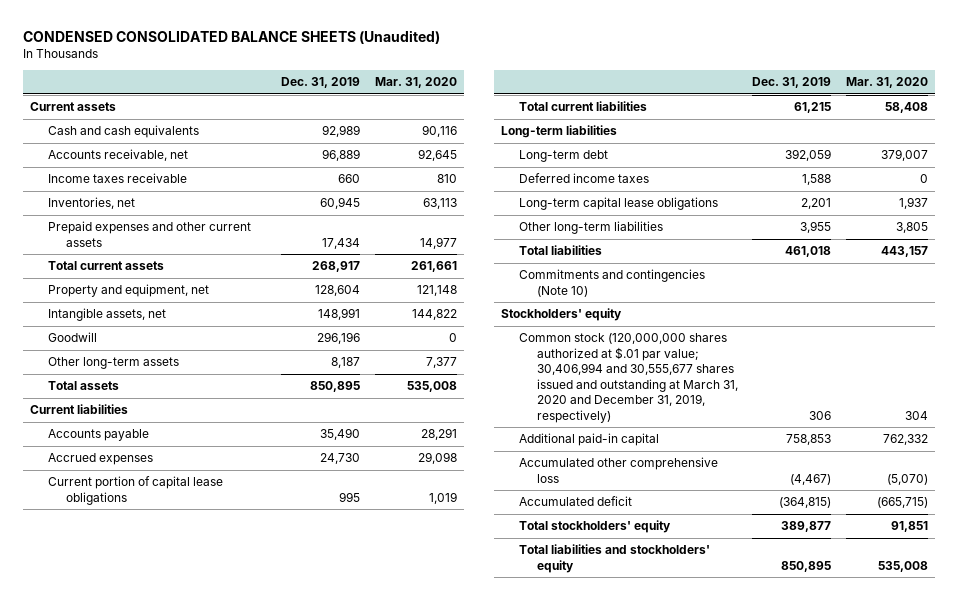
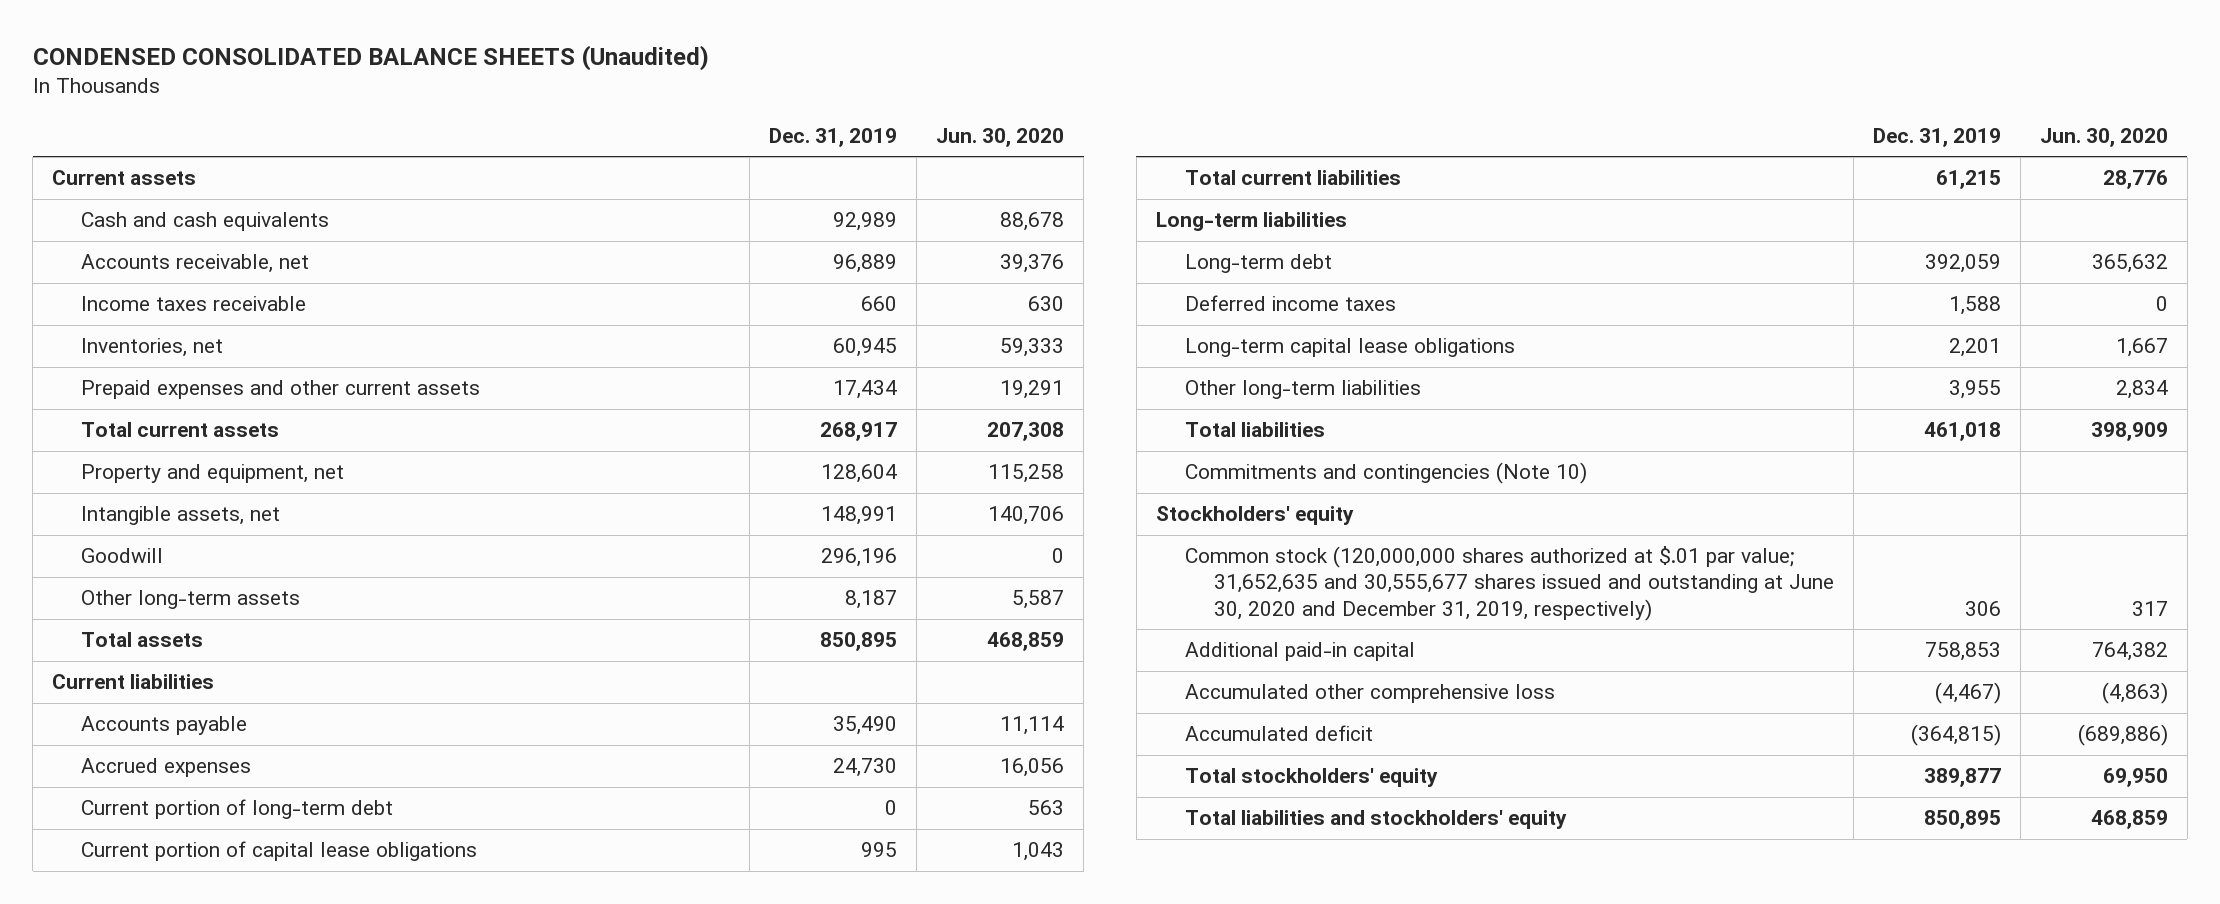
[374,77,457,89] Mar. 31, 2020 -> none
none -> [936,127,1065,147] Jun. 30, 2020
none -> [81,799,394,820] Current portion of long-term debt
[519,333,739,423] Common stock (120,000,000 shares authorized at $.01 par value; 30,406,994 and 30,555,677 shares issued and outstanding at March 31, 2020 and December 31, 2019, respectively) -> [1184,546,1834,621] Common stock (120,000,000 shares authorized at $.01 par value; 31,652,635 and 30,555,677 shares issued and outstanding at June 30, 2020 and December 31, 2019, respectively)

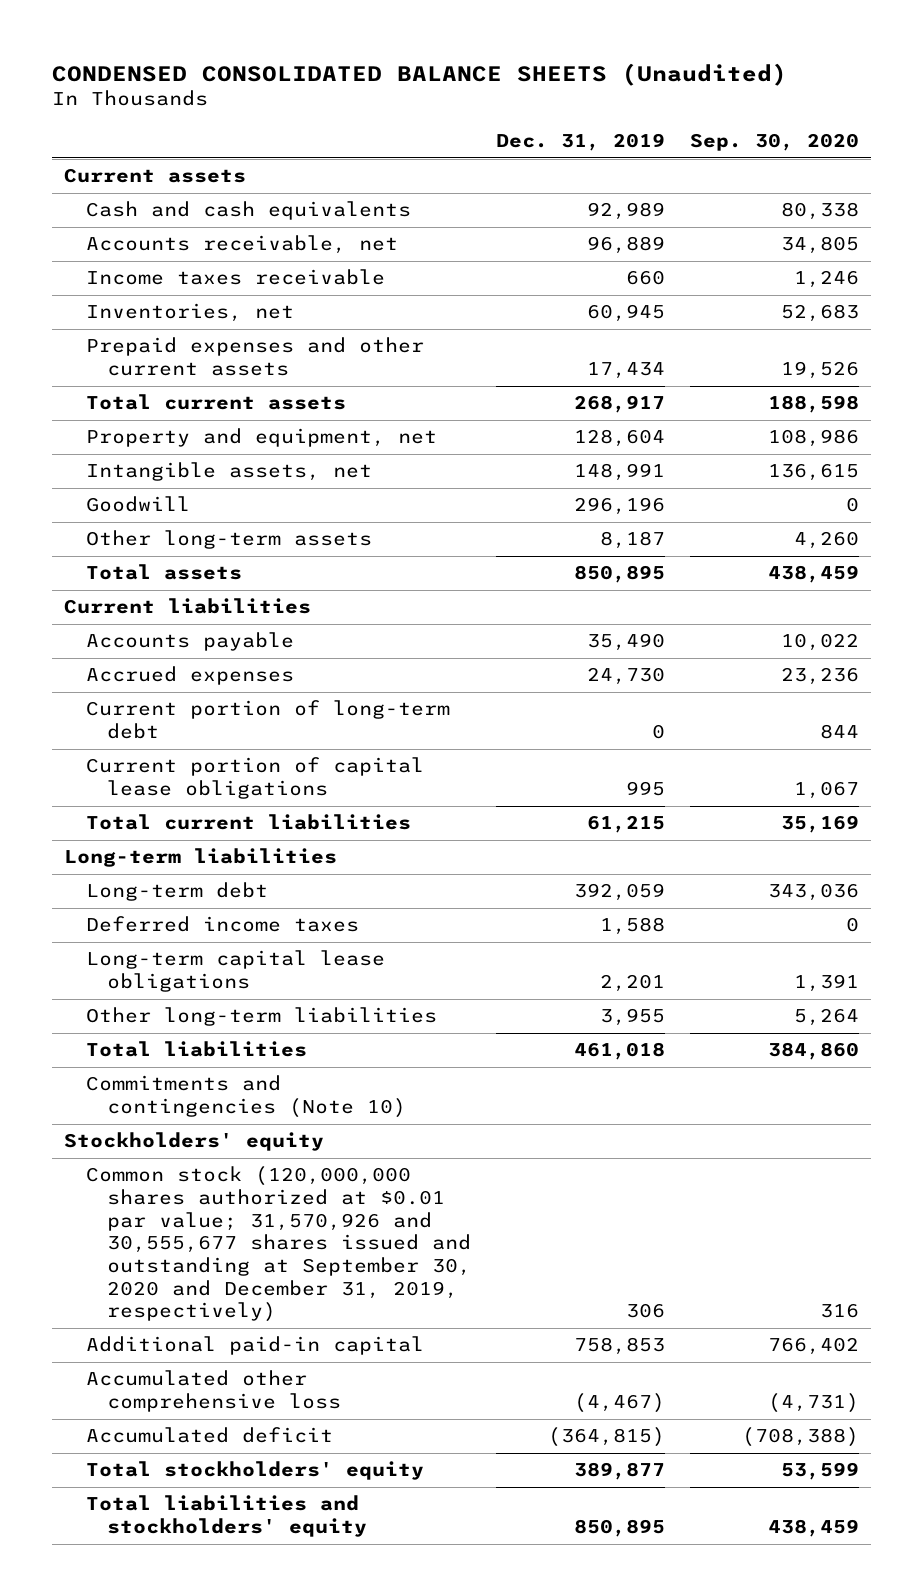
[936,127,1065,147] Jun. 30, 2020 -> none
none -> [689,133,859,152] Sep. 30, 2020
[1184,546,1834,621] Common stock (120,000,000 shares authorized at $.01 par value; 31,652,635 and 30,555,677 shares issued and outstanding at June 30, 2020 and December 31, 2019, respectively) -> [85,1166,471,1323] Common stock (120,000,000 shares authorized at $0.01 par value; 31,570,926 and 30,555,677 shares issued and outstanding at September 30, 2020 and December 31, 2019, respectively)

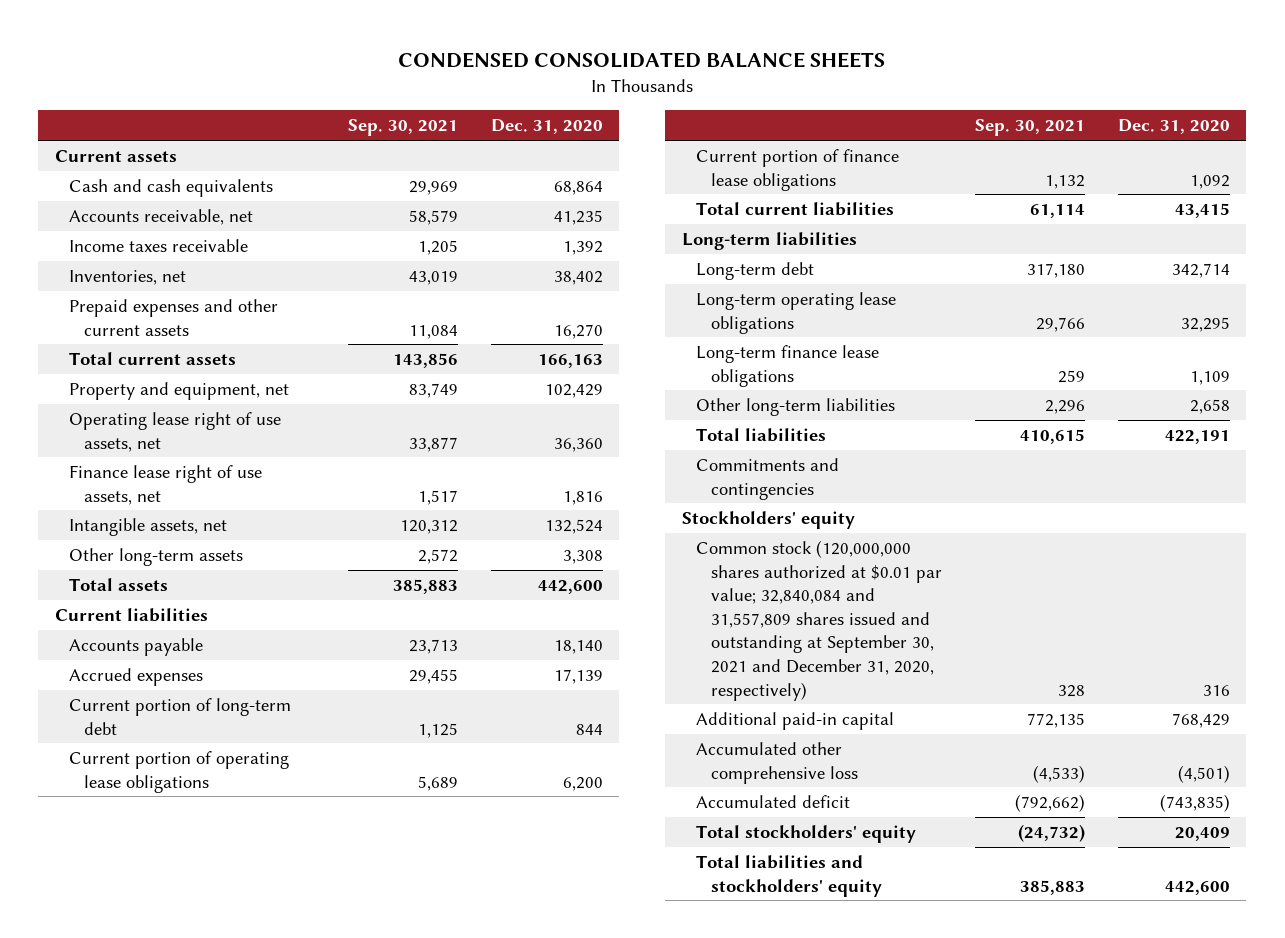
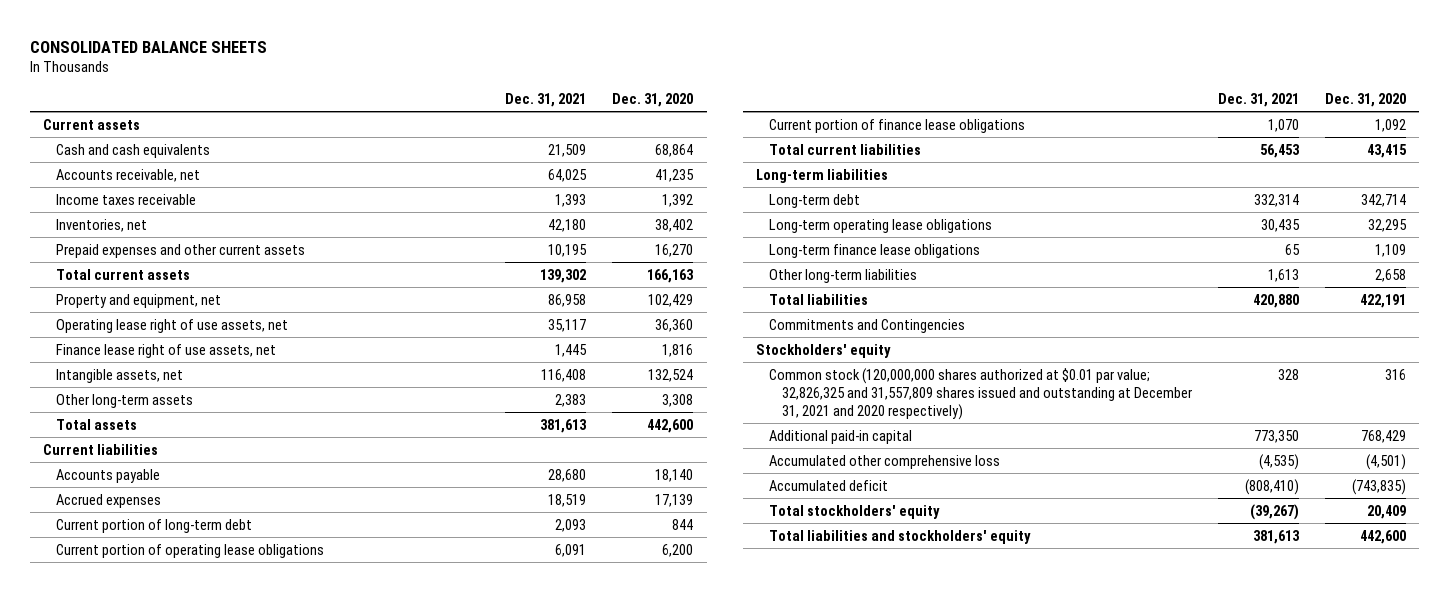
[398,51,886,68] CONDENSED CONSOLIDATED BALANCE SHEETS -> [30,40,268,53] CONSOLIDATED BALANCE SHEETS
[347,119,458,137] Sep. 30, 2021 -> none
none -> [505,93,587,108] Dec. 31, 2021
[696,457,840,500] Commitments and contingencies -> [768,318,965,333] Commitments and Contingencies
[696,539,942,701] Common stock (120,000,000 shares authorized at $0.01 par value; 32,840,084 and 31,557,809 shares issued and outstanding at September 30, 2021 and December 31, 2020, respectively) -> [768,367,1192,421] Common stock (120,000,000 shares authorized at $0.01 par value; 32,826,325 and 31,557,809 shares issued and outstanding at December 31, 2021 and 2020 respectively)

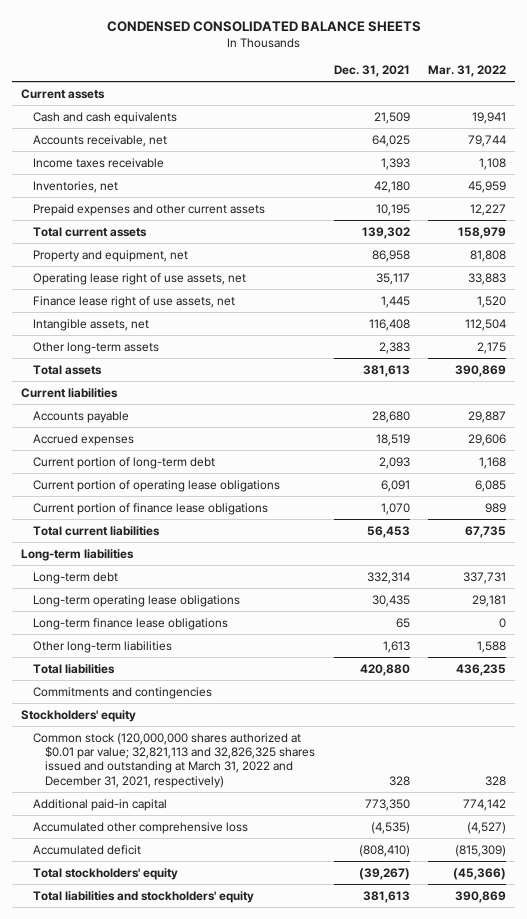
[30,40,268,53] CONSOLIDATED BALANCE SHEETS -> [106,20,421,32] CONDENSED CONSOLIDATED BALANCE SHEETS
[612,93,694,108] Dec. 31, 2020 -> none
none -> [427,65,506,78] Mar. 31, 2022
[768,318,965,333] Commitments and Contingencies -> [33,686,213,699] Commitments and contingencies
[768,367,1192,421] Common stock (120,000,000 shares authorized at $0.01 par value; 32,826,325 and 31,557,809 shares issued and outstanding at December 31, 2021 and 2020 respectively) -> [33,732,316,788] Common stock (120,000,000 shares authorized at $0.01 par value; 32,821,113 and 32,826,325 shares issued and outstanding at March 31, 2022 and December 31, 2021, respectively)

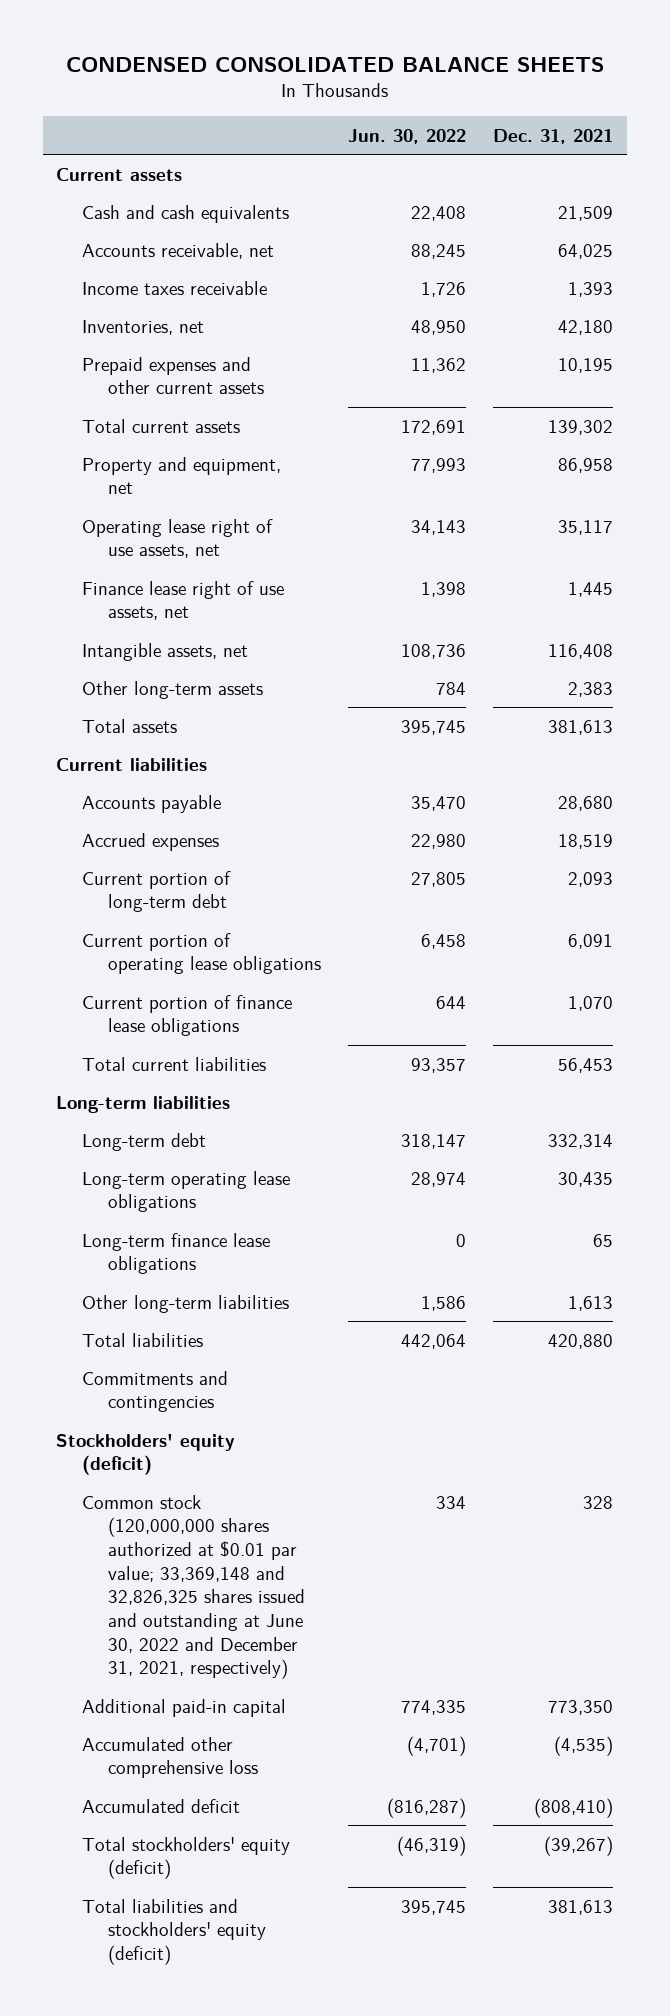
[427,65,506,78] Mar. 31, 2022 -> none
none -> [348,128,467,144] Jun. 30, 2022
[21,709,137,722] Stockholders' equity -> [56,1433,236,1476] Stockholders' equity (deficit)
[33,732,316,788] Common stock (120,000,000 shares authorized at $0.01 par value; 32,821,113 and 32,826,325 shares issued and outstanding at March 31, 2022 and December 31, 2021, respectively) -> [82,1494,306,1680] Common stock (120,000,000 shares authorized at $0.01 par value; 33,369,148 and 32,826,325 shares issued and outstanding at June 30, 2022 and December 31, 2021, respectively)
[33,867,179,880] Total stockholders' equity -> [82,1836,291,1880] Total stockholders' equity (deficit)
[33,890,255,903] Total liabilities and stockholders' equity -> [82,1898,267,1965] Total liabilities and stockholders' equity (deficit)

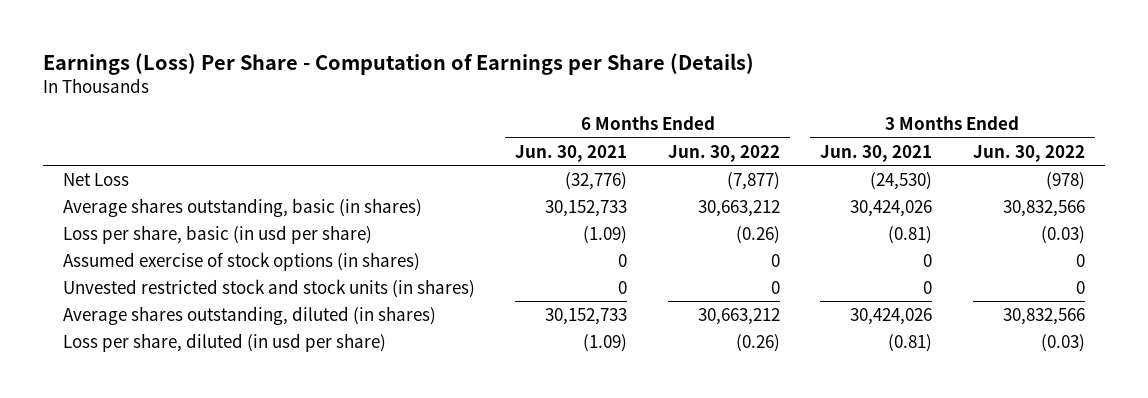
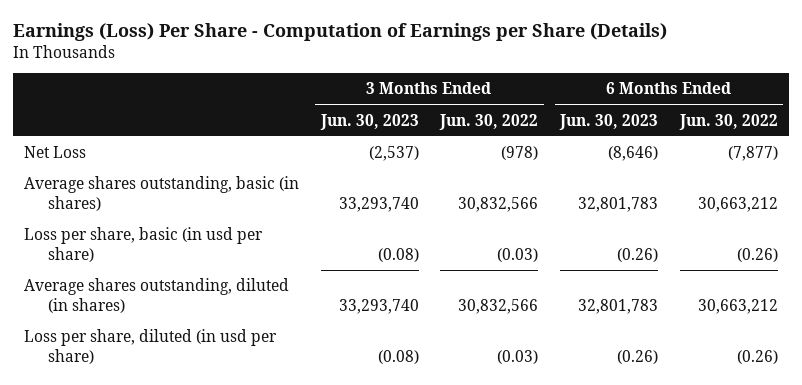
[515,144,628,162] Jun. 30, 2021 -> none
[820,144,933,162] Jun. 30, 2021 -> none
none -> [319,113,419,130] Jun. 30, 2023
none -> [559,113,659,130] Jun. 30, 2023
[63,252,421,272] Assumed exercise of stock options (in shares) -> none
[63,279,476,299] Unvested restricted stock and stock units (in shares) -> none

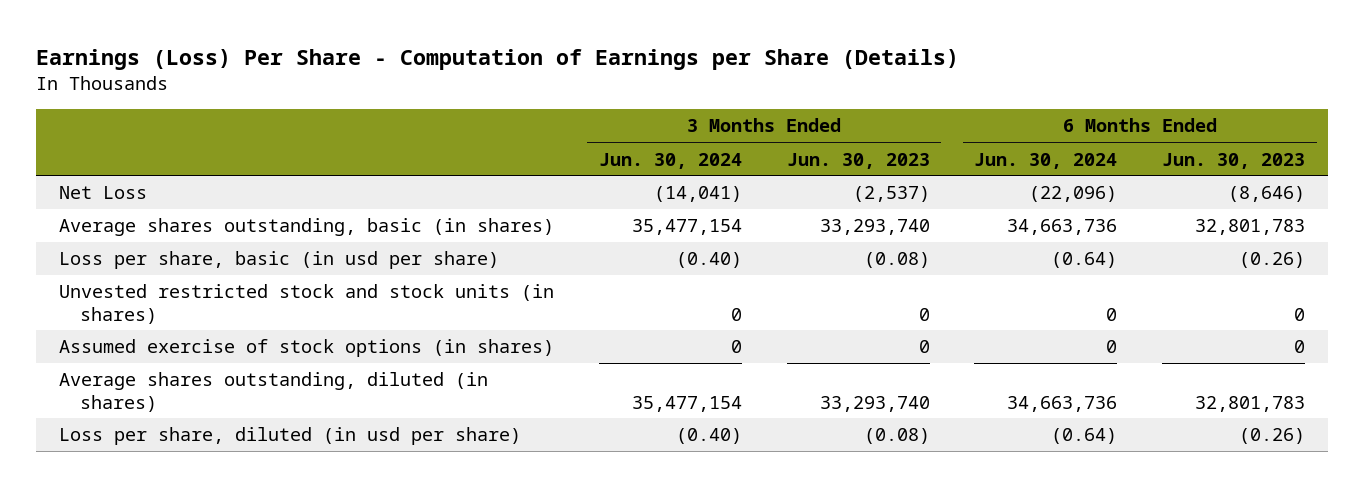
[439,113,539,130] Jun. 30, 2022 -> none
[678,113,778,130] Jun. 30, 2022 -> none
none -> [598,152,742,169] Jun. 30, 2024
none -> [974,152,1118,169] Jun. 30, 2024
none -> [58,284,554,324] Unvested restricted stock and stock units (in shares)
none -> [58,339,554,358] Assumed exercise of stock options (in shares)

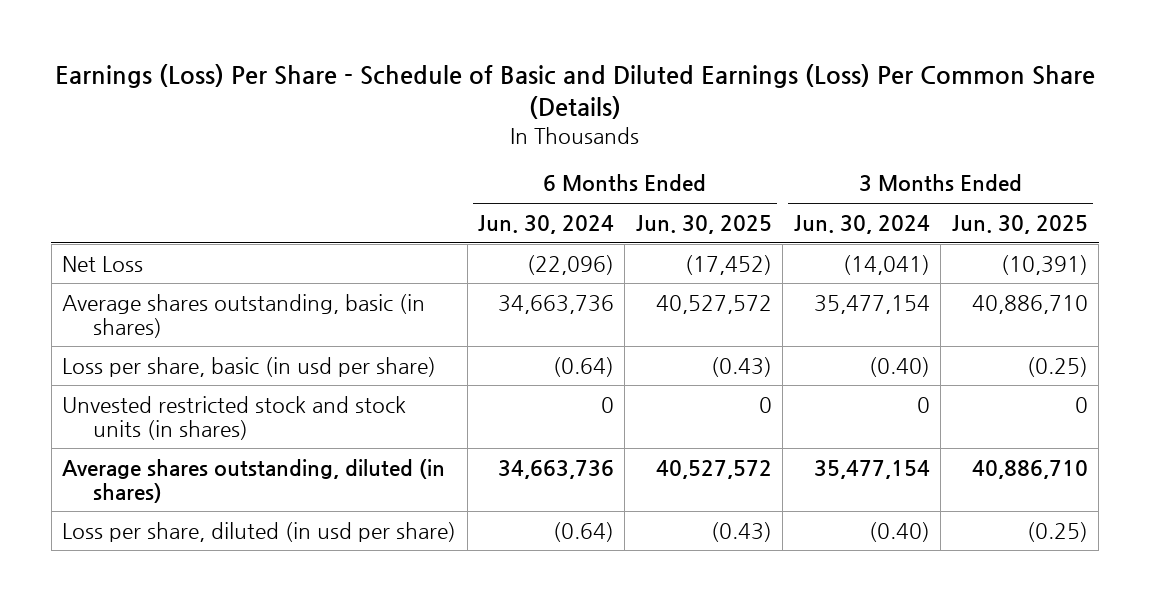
[36,49,960,71] Earnings (Loss) Per Share - Computation of Earnings per Share (Details) -> [54,64,1095,120] Earnings (Loss) Per Share - Schedule of Basic and Diluted Earnings (Loss) Per Common Share (Details)
[786,152,930,169] Jun. 30, 2023 -> none
[1162,152,1306,169] Jun. 30, 2023 -> none
none -> [635,214,772,234] Jun. 30, 2025
none -> [951,214,1088,234] Jun. 30, 2025
[58,339,554,358] Assumed exercise of stock options (in shares) -> none

